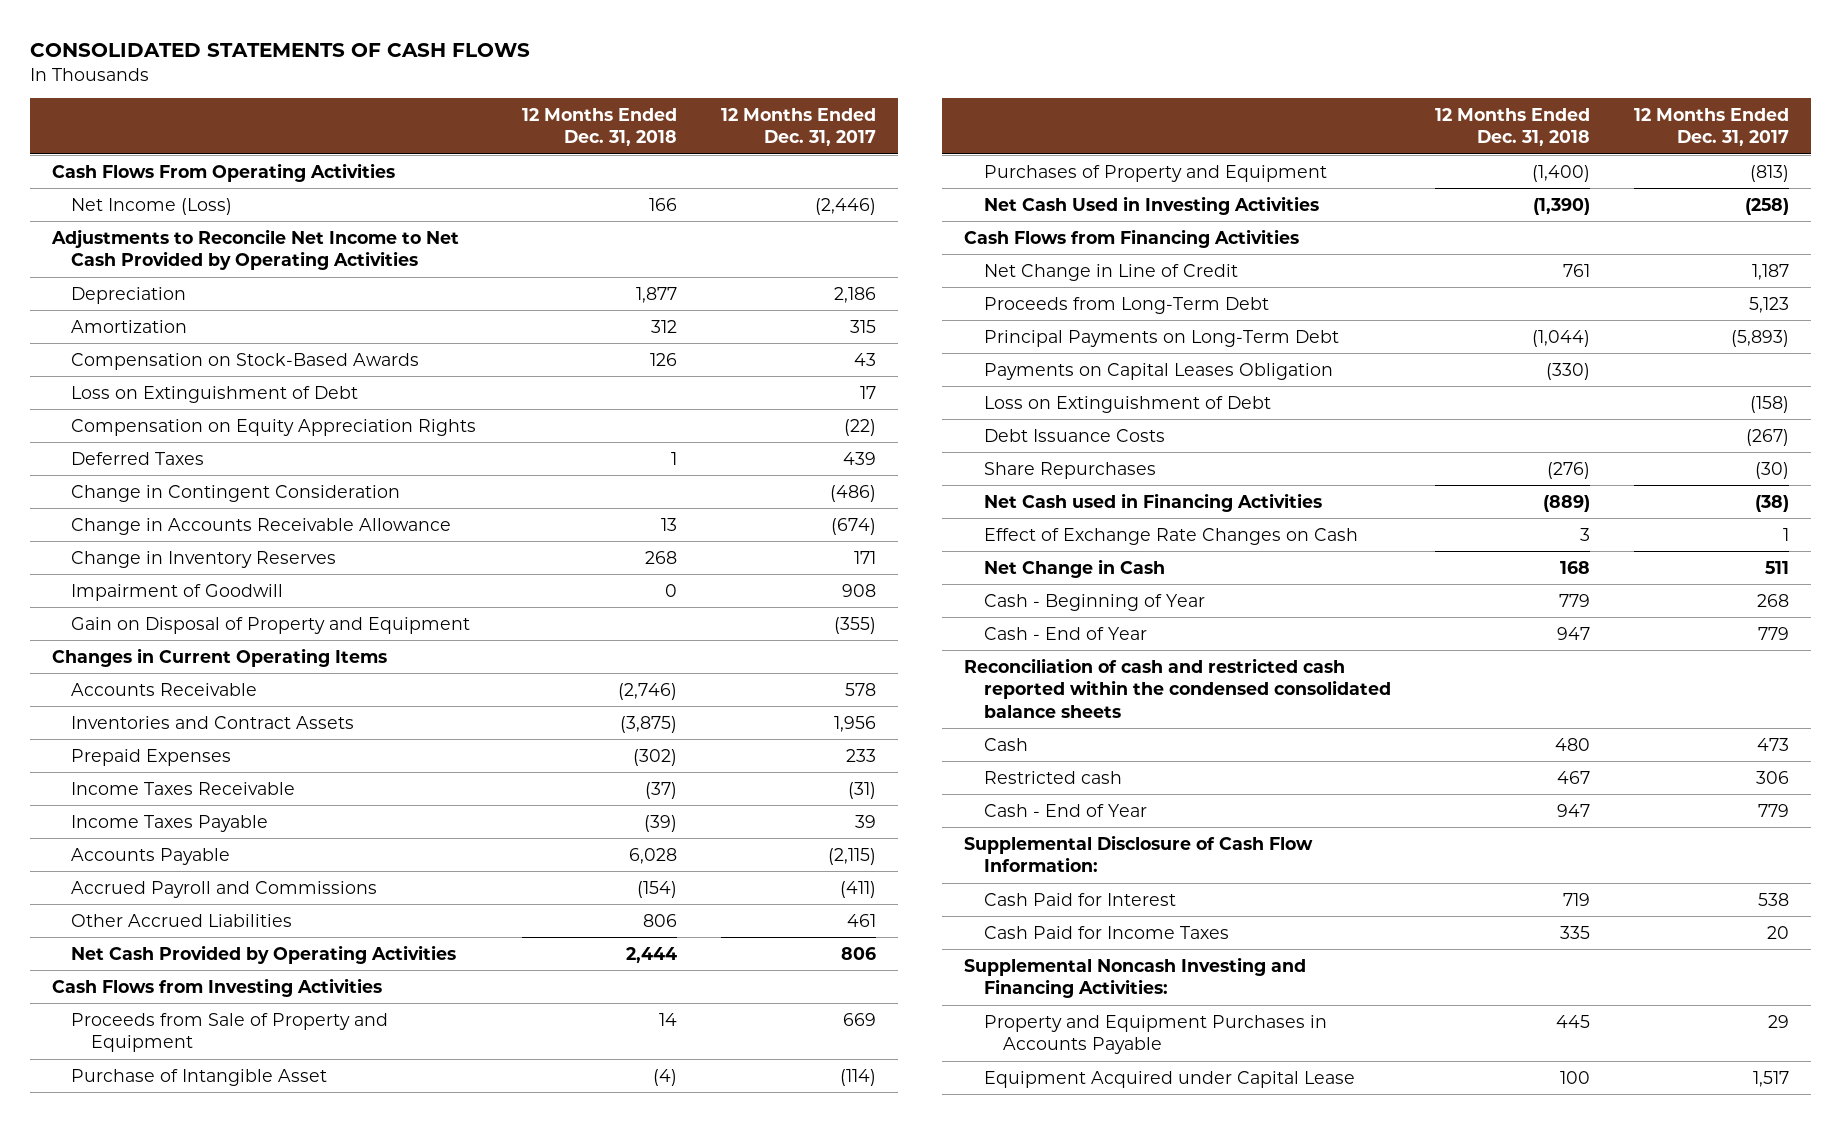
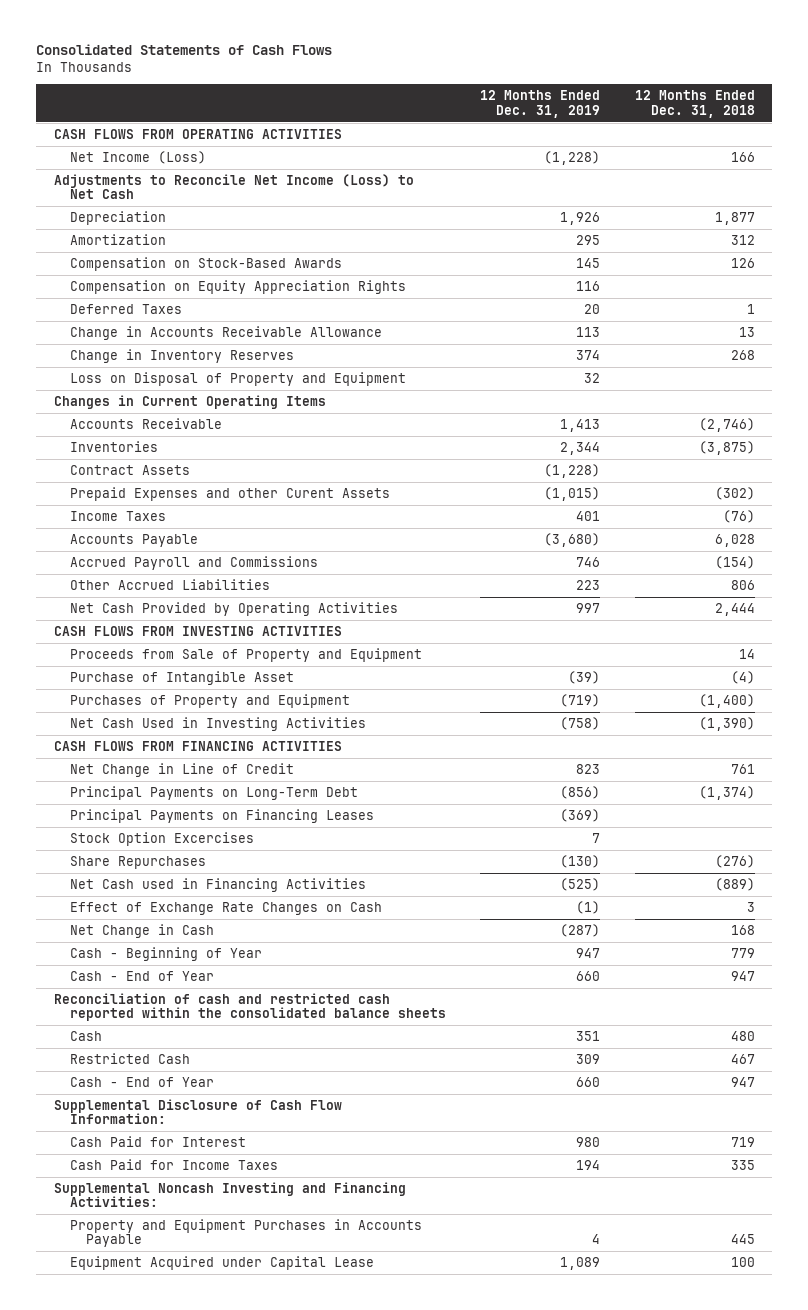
[29,42,530,57] CONSOLIDATED STATEMENTS OF CASH FLOWS -> [36,44,333,56] Consolidated Statements of Cash Flows
[721,107,877,147] 12 Months Ended Dec. 31, 2017 -> none
none -> [480,90,601,118] 12 Months Ended Dec. 31, 2019
[51,162,395,182] Cash Flows From Operating Activities -> [53,129,342,140] CASH FLOWS FROM OPERATING ACTIVITIES
[50,228,459,271] Adjustments to Reconcile Net Income to Net Cash Provided by Operating Activities -> [53,174,414,200] Adjustments to Reconcile Net Income (Loss) to Net Cash
[71,385,359,403] Loss on Extinguishment of Debt -> none
[71,484,401,502] Change in Contingent Consideration -> none
[71,583,284,601] Impairment of Goodwill -> none
[71,616,471,634] Gain on Disposal of Property and Equipment -> [69,372,406,387] Loss on Disposal of Property and Equipment
[71,814,269,832] Income Taxes Payable -> none
[71,715,355,729] Inventories and Contract Assets -> [69,441,158,453] Inventories
none -> [69,465,190,476] Contract Assets
[71,748,232,766] Prepaid Expenses -> [69,487,390,502] Prepaid Expenses and other Curent Assets
[71,781,296,795] Income Taxes Receivable -> [69,511,166,522] Income Taxes
[645,781,678,799] (37) -> [722,510,755,524] (76)
[51,977,382,997] Cash Flows from Investing Activities -> [53,626,342,637] CASH FLOWS FROM INVESTING ACTIVITIES
[964,228,1300,248] Cash Flows from Financing Activities -> [53,741,342,752] CASH FLOWS FROM FINANCING ACTIVITIES
[983,296,1269,314] Proceeds from Long-Term Debt -> none
[983,362,1333,380] Payments on Capital Leases Obligation -> none
[983,395,1271,413] Loss on Extinguishment of Debt -> none
[983,428,1165,442] Debt Issuance Costs -> none
[1531,329,1590,347] (1,044) -> [698,786,755,801] (1,374)
none -> [69,809,374,824] Principal Payments on Financing Leases
none -> [69,832,254,847] Stock Option Excercises
[964,657,1391,718] Reconciliation of cash and restricted cash reported within the condensed consolidated balance sheets -> [53,993,446,1022] Reconciliation of cash and restricted cash reported within the consolidated balance sheets
[983,770,1122,784] Restricted cash -> [69,1053,190,1065] Restricted Cash

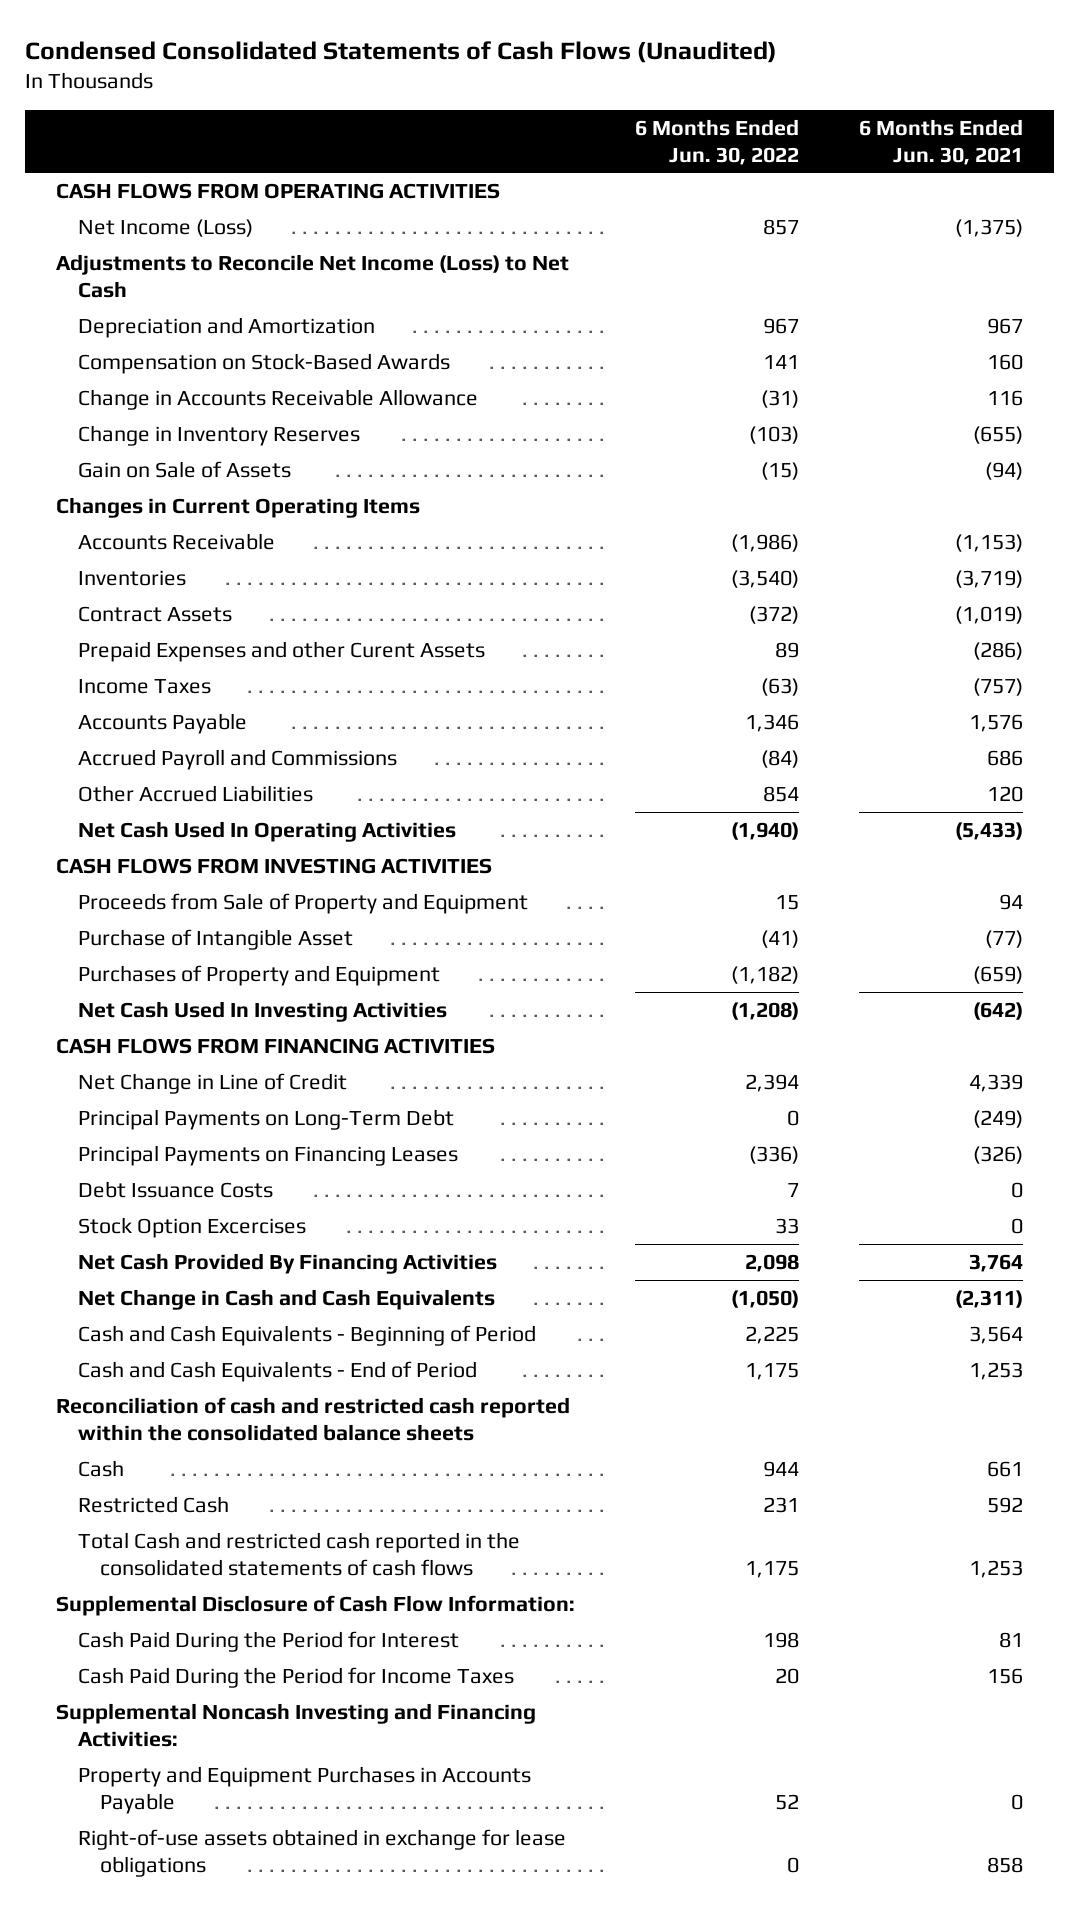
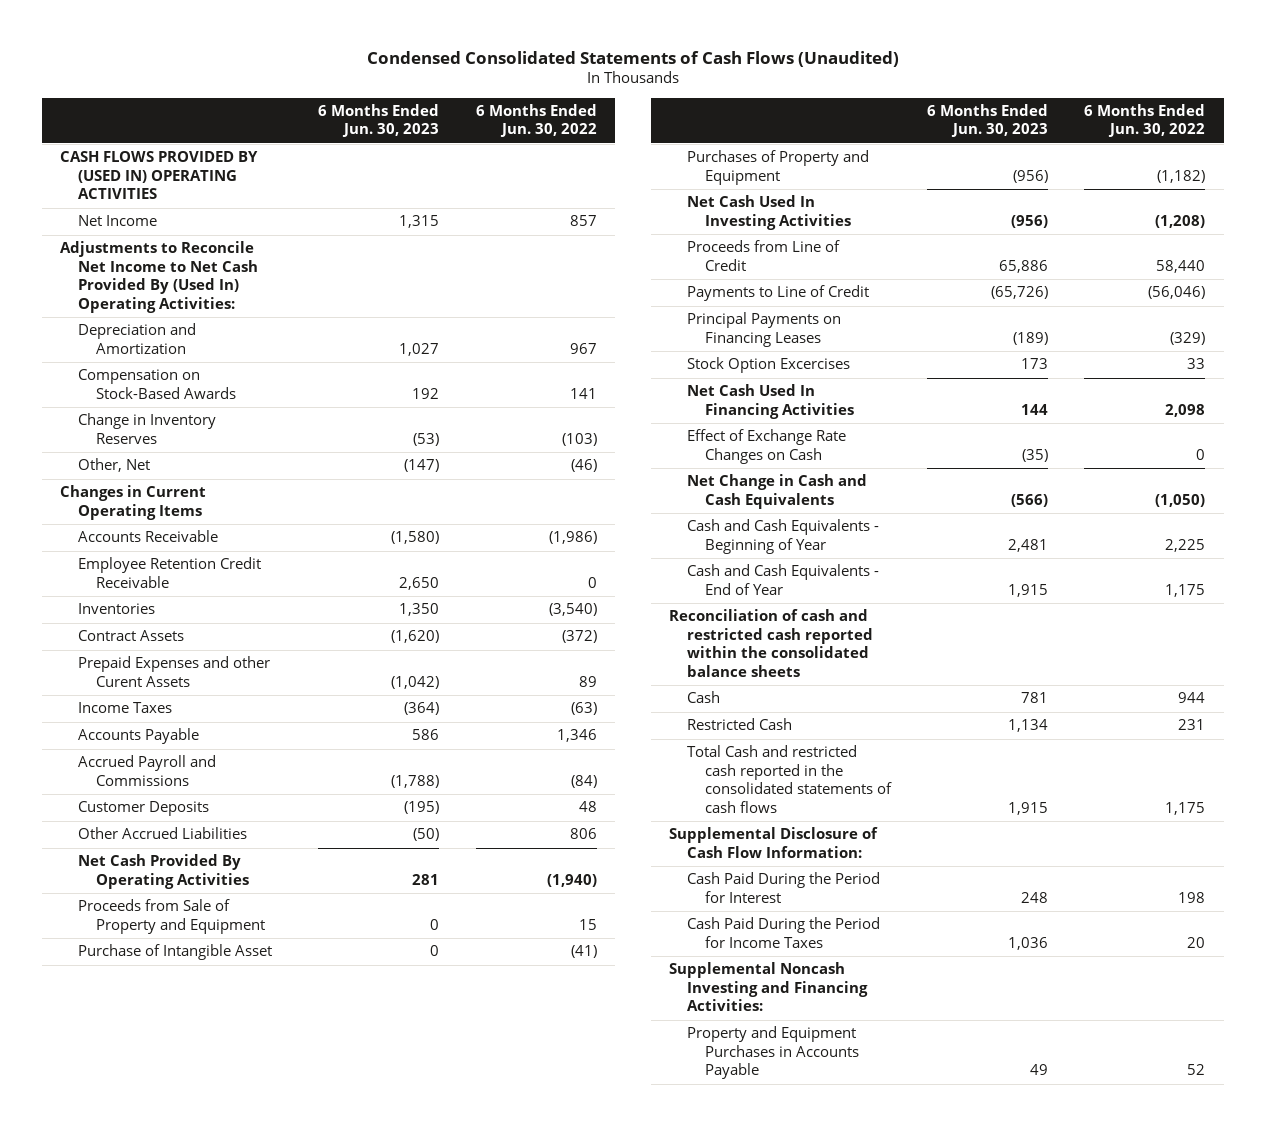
[859,118,1024,165] 6 Months Ended Jun. 30, 2021 -> none
none -> [318,103,440,138] 6 Months Ended Jun. 30, 2023
[55,182,500,199] CASH FLOWS FROM OPERATING ACTIVITIES -> [59,151,258,200] CASH FLOWS PROVIDED BY (USED IN) OPERATING ACTIVITIES
[77,218,253,237] Net Income (Loss) -> [77,215,157,227] Net Income
[55,253,569,298] Adjustments to Reconcile Net Income (Loss) to Net Cash -> [59,241,258,313] Adjustments to Reconcile Net Income to Net Cash Provided By (Used In) Operating Activities:
[77,388,478,410] Change in Accounts Receivable Allowance -> none
[77,460,291,478] Gain on Sale of Assets -> none
none -> [77,458,150,473] Other, Net
none -> [77,557,261,588] Employee Retention Credit Receivable
[55,857,492,874] CASH FLOWS FROM INVESTING ACTIVITIES -> none
none -> [77,801,209,817] Customer Deposits
[762,785,799,802] 854 -> [569,828,597,840] 806
[77,820,456,842] Net Cash Used In Operating Activities -> [77,854,249,889] Net Cash Provided By Operating Activities
[55,1037,495,1054] CASH FLOWS FROM FINANCING ACTIVITIES -> none
[77,1072,347,1094] Net Change in Line of Credit -> none
[77,1108,454,1130] Principal Payments on Long-Term Debt -> none
[77,1180,273,1198] Debt Issuance Costs -> none
none -> [686,240,840,271] Proceeds from Line of Credit
none -> [686,285,869,302] Payments to Line of Credit
[748,1145,799,1164] (336) -> [1170,331,1206,345] (329)
[77,1252,497,1274] Net Cash Provided By Financing Activities -> [686,384,854,419] Net Cash Used In Financing Activities
none -> [686,429,846,464] Effect of Exchange Rate Changes on Cash
[77,1324,536,1346] Cash and Cash Equivalents - Beginning of Period -> [686,519,879,554] Cash and Cash Equivalents - Beginning of Year
[77,1360,477,1382] Cash and Cash Equivalents - End of Period -> [686,564,879,595] Cash and Cash Equivalents - End of Year
[77,1828,566,1877] Right-of-use assets obtained in exchange for lease obligations -> none

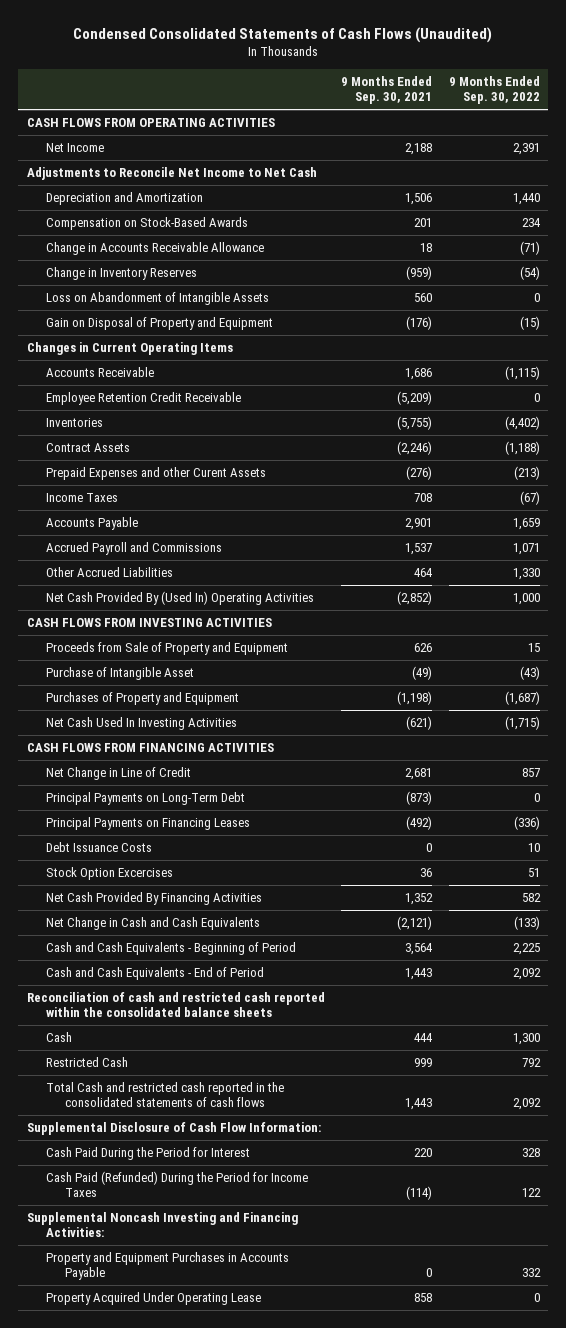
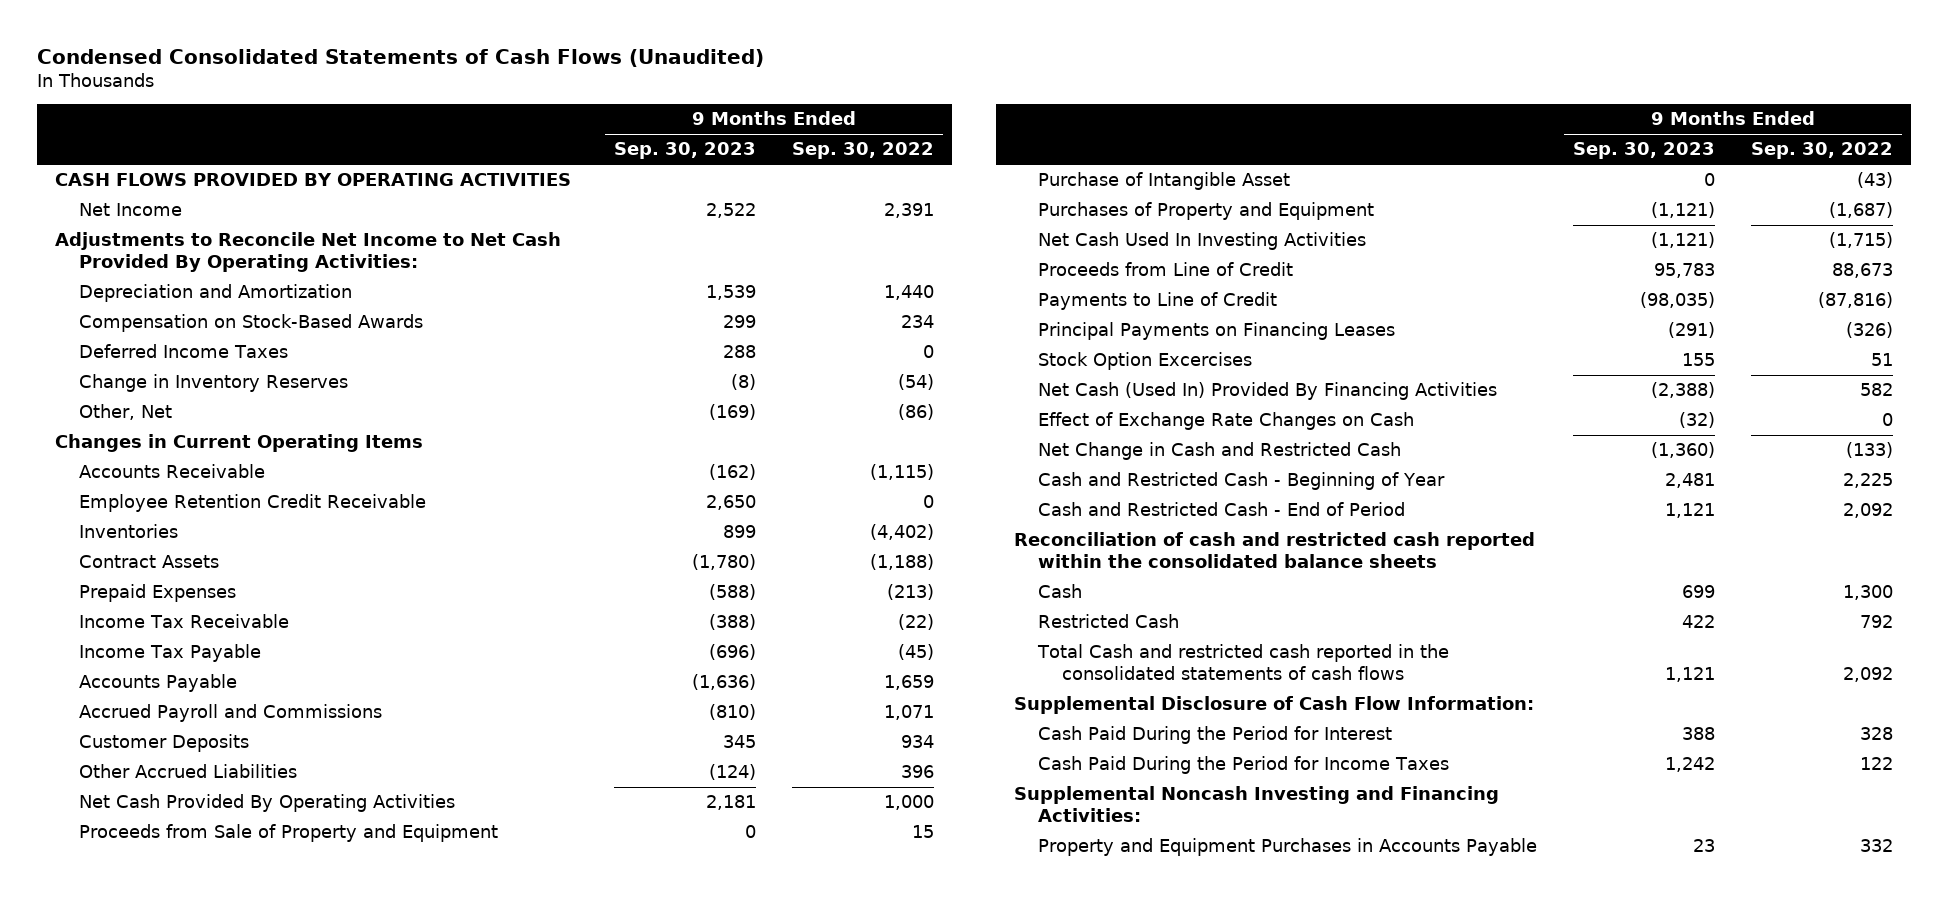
[341,75,433,105] 9 Months Ended Sep. 30, 2021 -> none
none -> [614,142,757,160] Sep. 30, 2023
[26,117,275,127] CASH FLOWS FROM OPERATING ACTIVITIES -> [54,173,571,187] CASH FLOWS PROVIDED BY OPERATING ACTIVITIES
[26,166,317,180] Adjustments to Reconcile Net Income to Net Cash -> [54,232,561,273] Adjustments to Reconcile Net Income to Net Cash Provided By Operating Activities:
[45,241,264,255] Change in Accounts Receivable Allowance -> none
none -> [79,344,289,359] Deferred Income Taxes
[45,291,269,305] Loss on Abandonment of Intangible Assets -> none
[45,316,273,330] Gain on Disposal of Property and Equipment -> none
none -> [79,404,173,421] Other, Net
[45,466,266,480] Prepaid Expenses and other Curent Assets -> [79,584,237,603] Prepaid Expenses
[45,492,118,502] Income Taxes -> [79,614,290,629] Income Tax Receivable
[519,490,540,505] (67) -> [898,614,935,631] (22)
none -> [79,644,262,663] Income Tax Payable
[26,617,272,627] CASH FLOWS FROM INVESTING ACTIVITIES -> none
none -> [79,734,250,753] Customer Deposits
[512,567,540,580] 1,330 -> [901,765,935,779] 396
[45,590,314,605] Net Cash Provided By (Used In) Operating Activities -> [79,794,456,813] Net Cash Provided By Operating Activities
[26,742,274,752] CASH FLOWS FROM FINANCING ACTIVITIES -> none
[45,766,191,780] Net Change in Line of Credit -> none
[45,791,245,805] Principal Payments on Long-Term Debt -> none
[45,841,152,852] Debt Issuance Costs -> none
none -> [1037,262,1293,277] Proceeds from Line of Credit
none -> [1037,292,1277,311] Payments to Line of Credit
[513,815,540,830] (336) -> [1846,322,1894,339] (326)
[45,891,262,905] Net Cash Provided By Financing Activities -> [1037,382,1497,401] Net Cash (Used In) Provided By Financing Activities
none -> [1037,412,1414,431] Effect of Exchange Rate Changes on Cash
[45,916,260,930] Net Change in Cash and Cash Equivalents -> [1037,442,1401,461] Net Change in Cash and Restricted Cash
[45,941,296,955] Cash and Cash Equivalents - Beginning of Period -> [1037,472,1445,491] Cash and Restricted Cash - Beginning of Year
[45,966,264,980] Cash and Cash Equivalents - End of Period -> [1037,502,1405,517] Cash and Restricted Cash - End of Period
[45,1170,308,1198] Cash Paid (Refunded) During the Period for Income Taxes -> [1037,756,1449,775] Cash Paid During the Period for Income Taxes
[45,1291,261,1305] Property Acquired Under Operating Lease -> none

